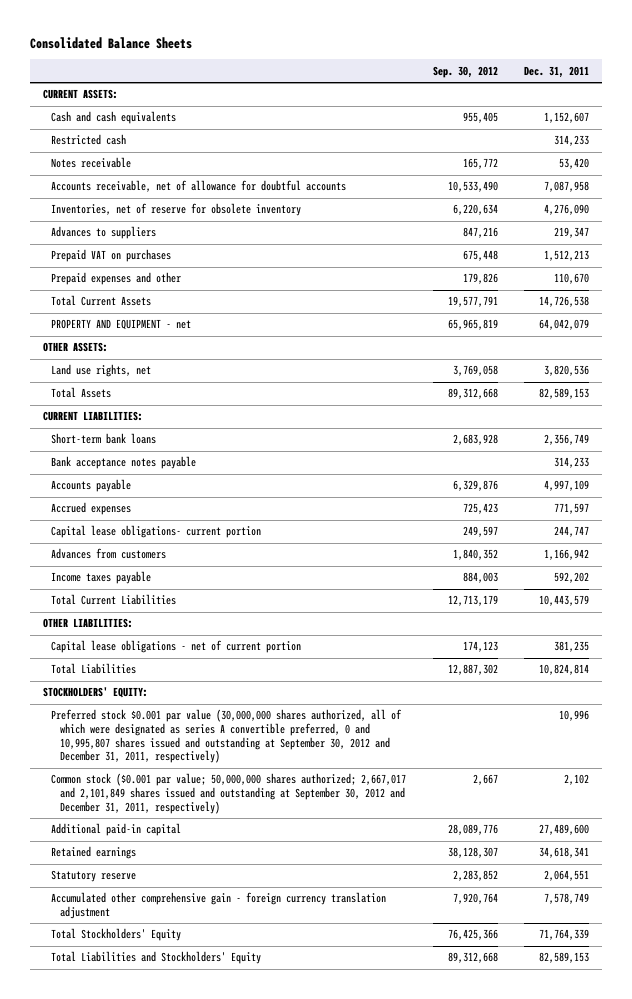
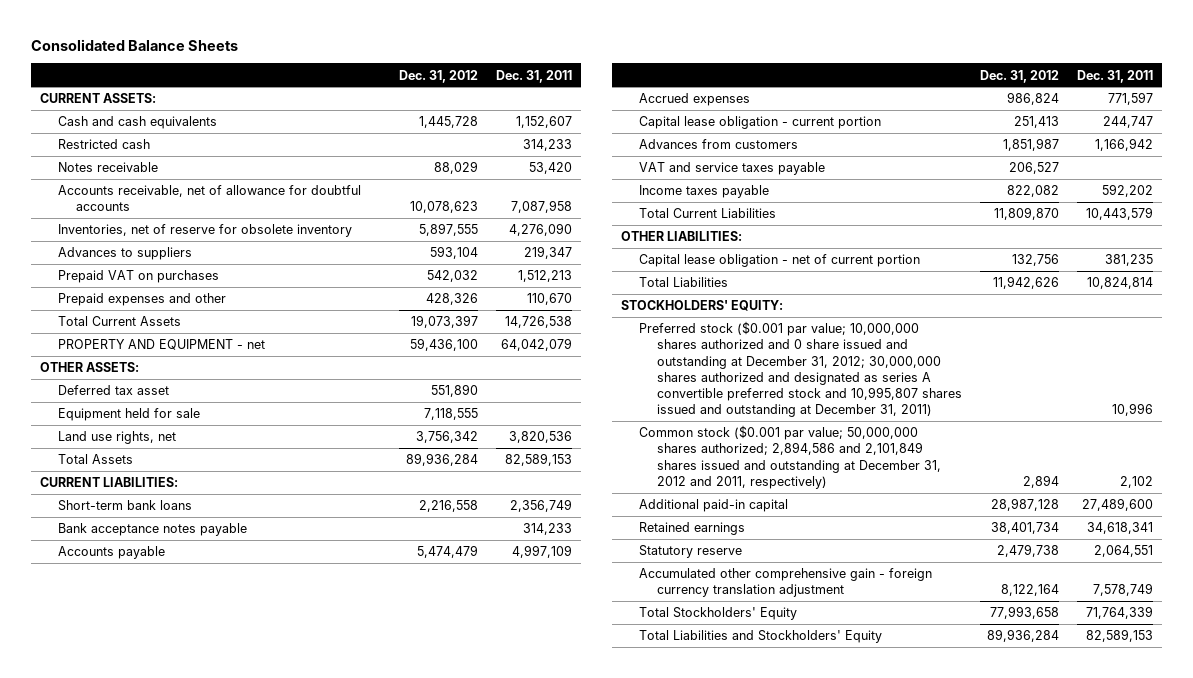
[432,65,498,78] Sep. 30, 2012 -> none
none -> [398,69,478,83] Dec. 31, 2012
none -> [58,385,170,396] Deferred tax asset
none -> [58,408,201,422] Equipment held for sale
[51,525,262,539] Capital lease obligations- current portion -> [639,116,882,130] Capital lease obligation - current portion
none -> [639,162,826,176] VAT and service taxes payable
[51,640,302,654] Capital lease obligations - net of current portion -> [639,254,921,268] Capital lease obligation - net of current portion
[51,709,403,764] Preferred stock $0.001 par value (30,000,000 shares authorized, all of which were designated as series A convertible preferred, 0 and 10,995,807 shares issued and outstanding at September 30, 2012 and December 31, 2011, respectively) -> [639,321,963,418] Preferred stock ($0.001 par value; 10,000,000 shares authorized and 0 share issued and outstanding at December 31, 2012; 30,000,000 shares authorized and designated as series A convertible preferred stock and 10,995,807 shares issued and outstanding at December 31, 2011)
[51,773,407,814] Common stock ($0.001 par value; 50,000,000 shares authorized; 2,667,017 and 2,101,849 shares issued and outstanding at September 30, 2012 and December 31, 2011, respectively) -> [639,425,942,489] Common stock ($0.001 par value; 50,000,000 shares authorized; 2,894,586 and 2,101,849 shares issued and outstanding at December 31, 2012 and 2011, respectively)

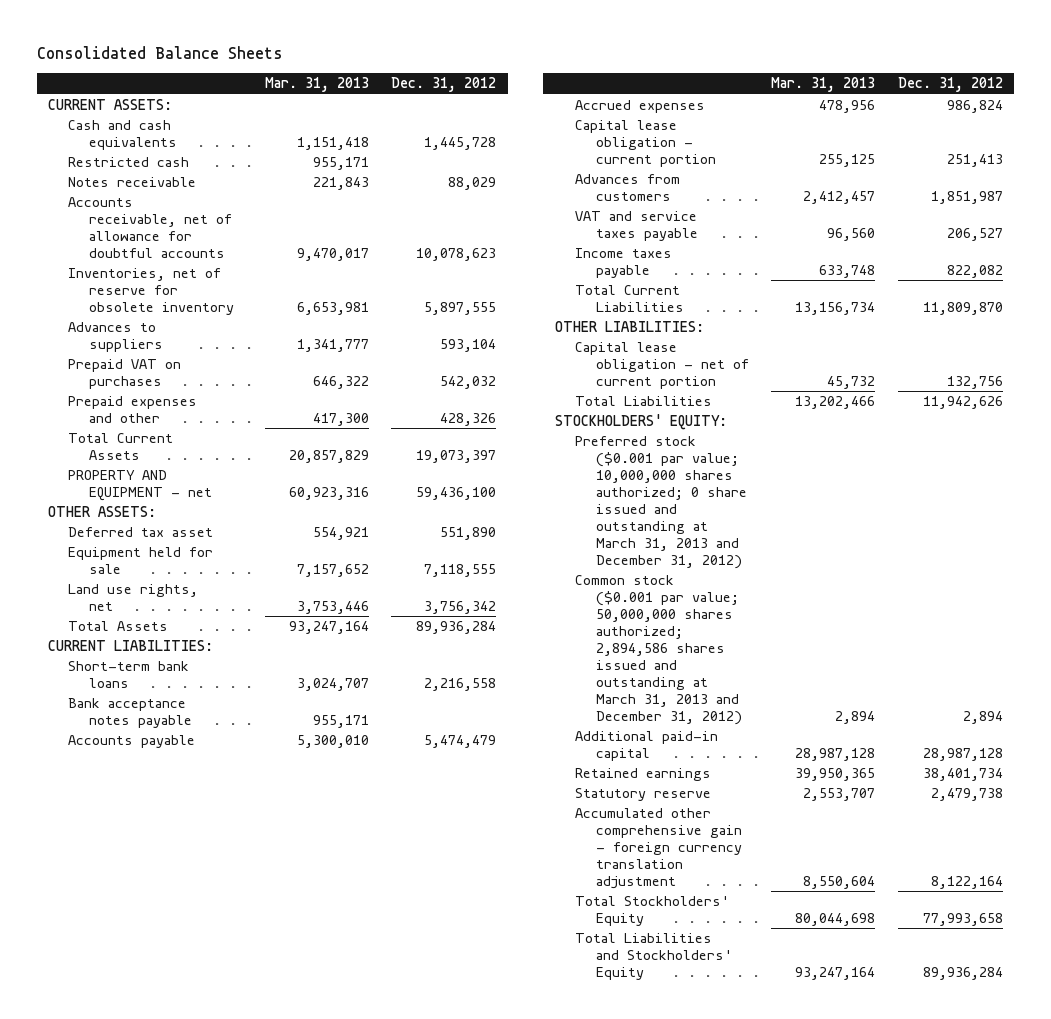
[495,69,572,83] Dec. 31, 2011 -> none
none -> [264,77,369,93] Mar. 31, 2013
[639,321,963,418] Preferred stock ($0.001 par value; 10,000,000 shares authorized and 0 share issued and outstanding at December 31, 2012; 30,000,000 shares authorized and designated as series A convertible preferred stock and 10,995,807 shares issued and outstanding at December 31, 2011) -> [575,436,747,569] Preferred stock ($0.001 par value; 10,000,000 shares authorized; 0 share issued and outstanding at March 31, 2013 and December 31, 2012)
[639,425,942,489] Common stock ($0.001 par value; 50,000,000 shares authorized; 2,894,586 and 2,101,849 shares issued and outstanding at December 31, 2012 and 2011, respectively) -> [575,575,742,725] Common stock ($0.001 par value; 50,000,000 shares authorized; 2,894,586 shares issued and outstanding at March 31, 2013 and December 31, 2012)

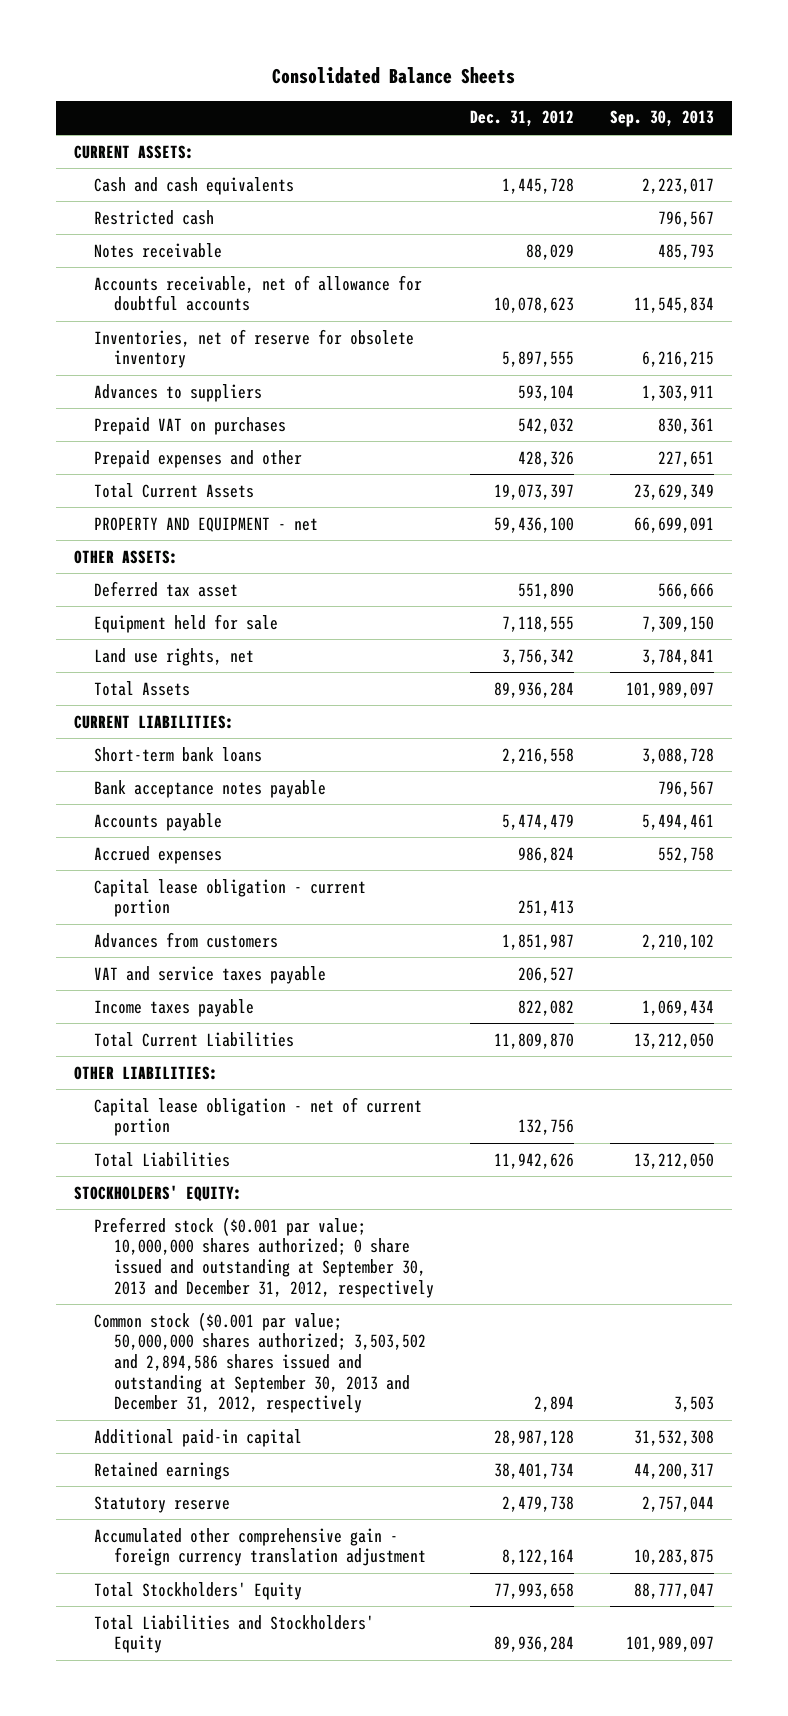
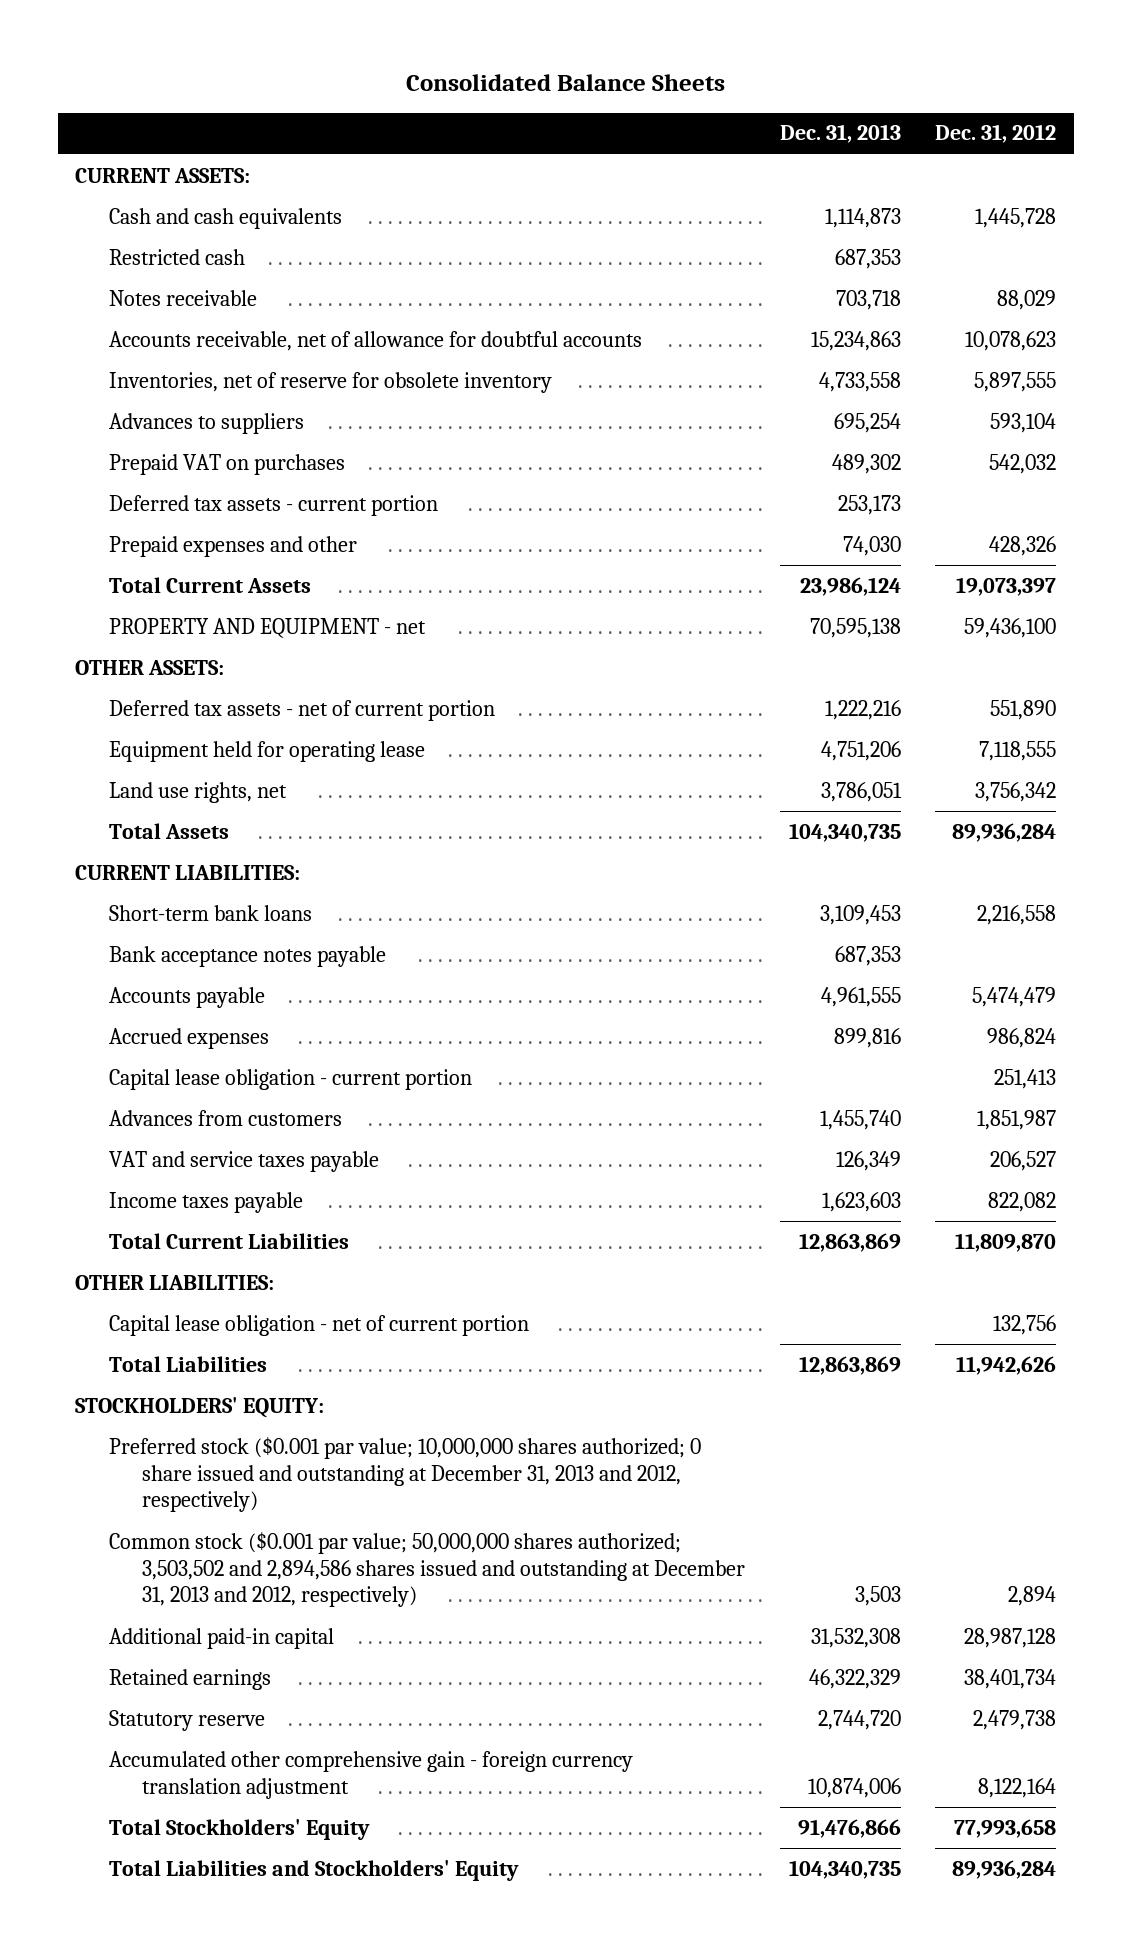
[610,110,715,128] Sep. 30, 2013 -> none
none -> [779,124,901,144] Dec. 31, 2013
none -> [108,494,438,516] Deferred tax assets - current portion
[94,580,239,597] Deferred tax asset -> [108,699,495,721] Deferred tax assets - net of current portion
[94,613,279,633] Equipment held for sale -> [108,740,425,762] Equipment held for operating lease
[94,1216,435,1298] Preferred stock ($0.001 par value; 10,000,000 shares authorized; 0 share issued and outstanding at September 30, 2013 and December 31, 2012, respectively -> [108,1436,701,1513] Preferred stock ($0.001 par value; 10,000,000 shares authorized; 0 share issued and outstanding at December 31, 2013 and 2012, respectively)
[94,1311,427,1414] Common stock ($0.001 par value; 50,000,000 shares authorized; 3,503,502 and 2,894,586 shares issued and outstanding at September 30, 2013 and December 31, 2012, respectively -> [108,1531,746,1608] Common stock ($0.001 par value; 50,000,000 shares authorized; 3,503,502 and 2,894,586 shares issued and outstanding at December 31, 2013 and 2012, respectively)

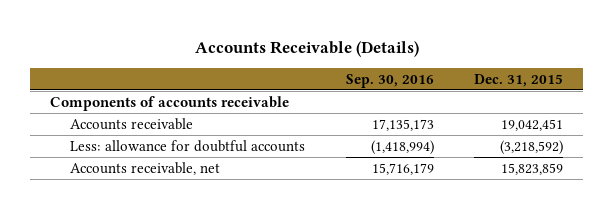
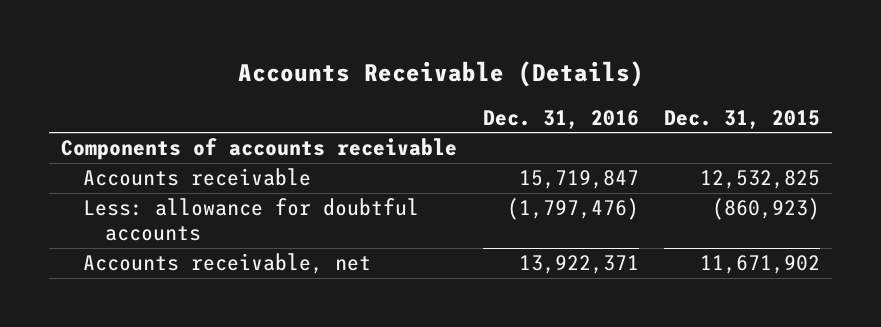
[345,73,434,88] Sep. 30, 2016 -> none
none -> [482,109,639,129] Dec. 31, 2016
[501,118,564,131] 19,042,451 -> [699,170,820,190] 12,532,825
[500,139,564,155] (3,218,592) -> [711,198,820,221] (860,923)
[501,162,564,175] 15,823,859 -> [699,255,820,275] 11,671,902

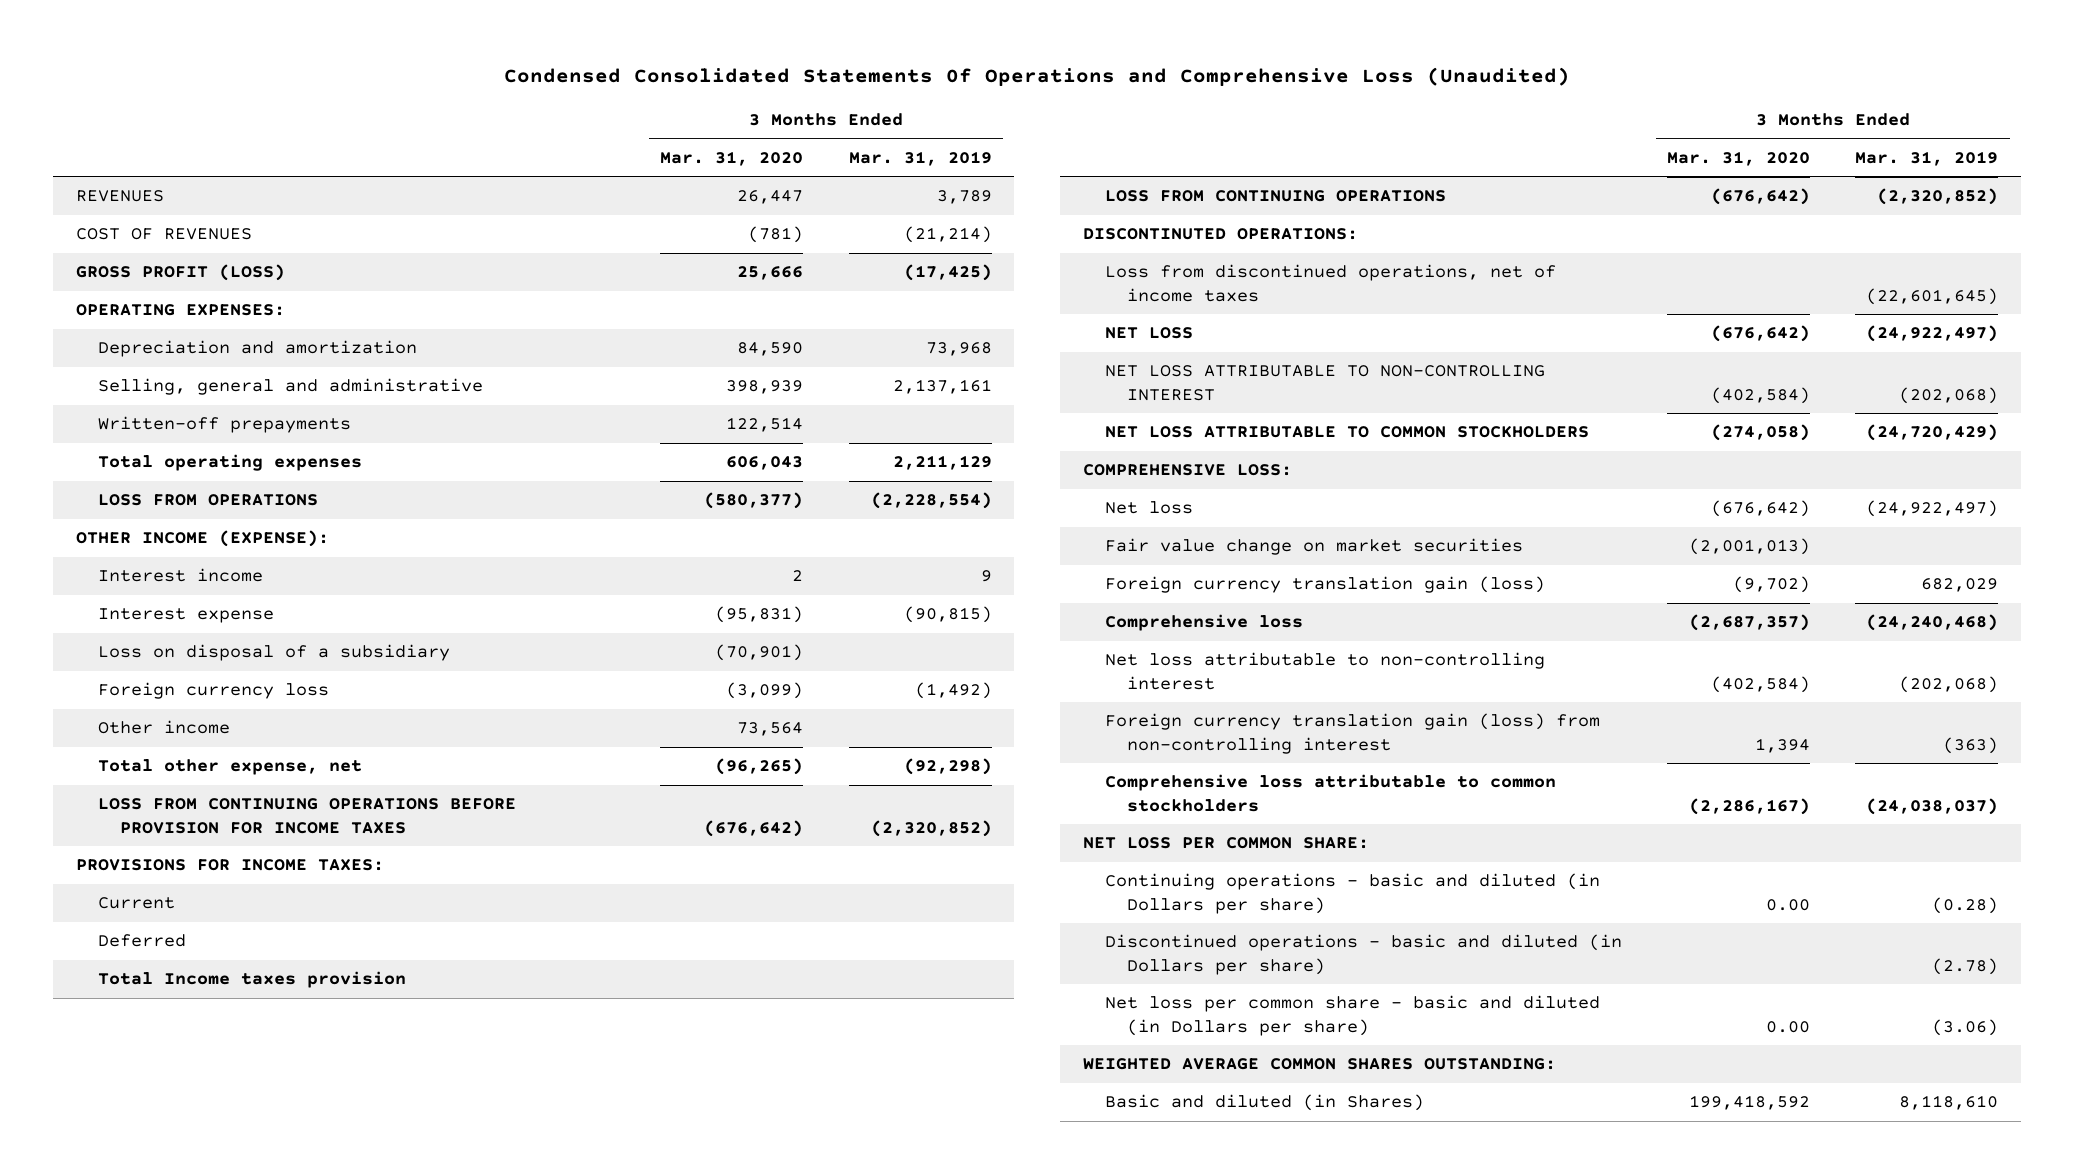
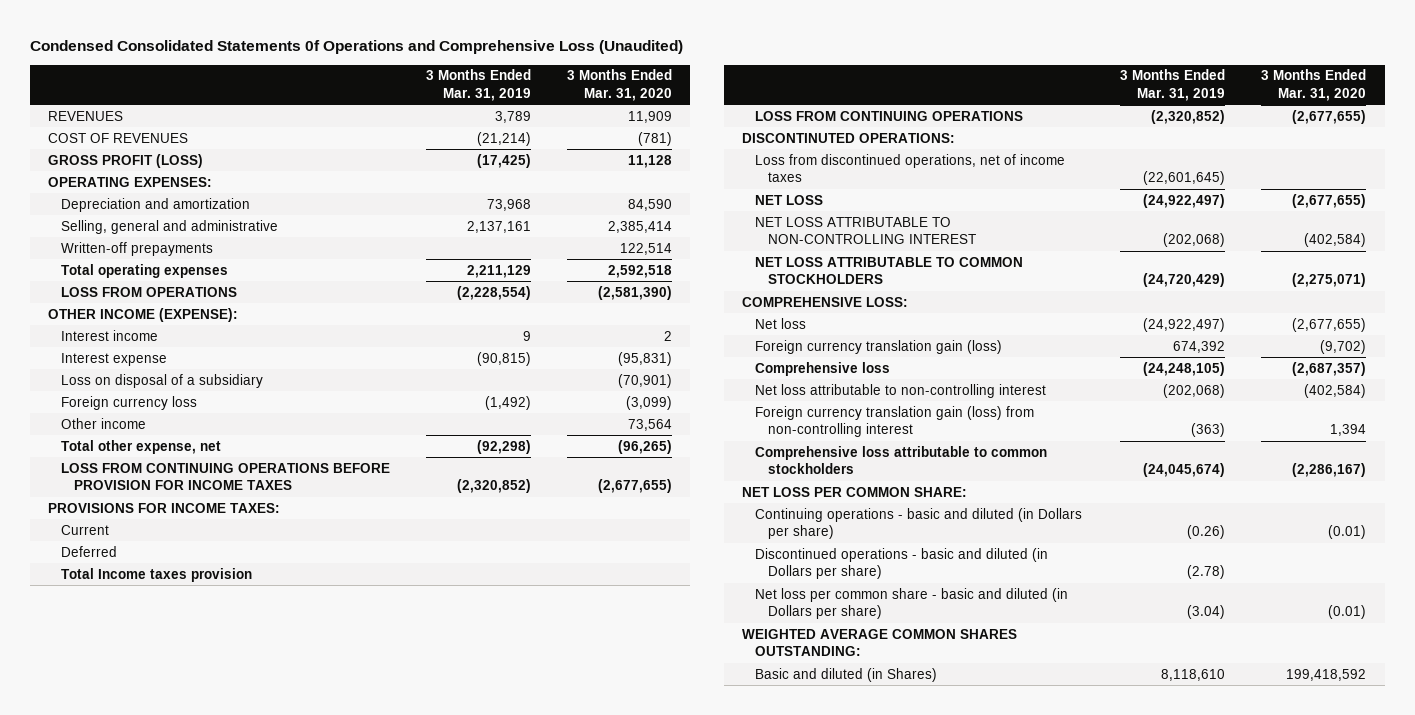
[737,190,804,205] 26,447 -> [628,110,673,123] 11,909
[737,266,804,281] 25,666 -> [628,154,673,168] 11,128
[726,380,804,395] 398,939 -> [608,220,673,233] 2,385,414
[726,456,804,471] 606,043 -> [608,264,673,278] 2,592,518
[704,492,804,510] (580,377) -> [598,285,673,300] (2,581,390)
[704,819,804,837] (676,642) -> [598,479,673,494] (2,677,655)
[1711,188,1811,206] (676,642) -> [1292,109,1367,124] (2,677,655)
[1711,325,1811,343] (676,642) -> [1292,193,1367,208] (2,677,655)
[1711,424,1811,442] (274,058) -> [1292,273,1367,288] (2,275,071)
[1104,538,1523,556] Fair value change on market securities -> none
[1711,500,1811,518] (676,642) -> [1292,317,1367,332] (2,677,655)
[1921,578,1999,593] 682,029 -> [1173,340,1226,353] 674,392
[1866,614,1999,632] (24,240,468) -> [1143,361,1226,376] (24,248,105)
[1866,797,1999,815] (24,038,037) -> [1143,463,1226,478] (24,045,674)
[1766,898,1811,911] 0.00 -> [1328,525,1367,540] (0.01)
[1932,896,1999,914] (0.28) -> [1187,525,1226,540] (0.26)
[1766,1020,1811,1033] 0.00 -> [1328,605,1367,620] (0.01)
[1932,1018,1999,1036] (3.06) -> [1187,605,1226,620] (3.04)

